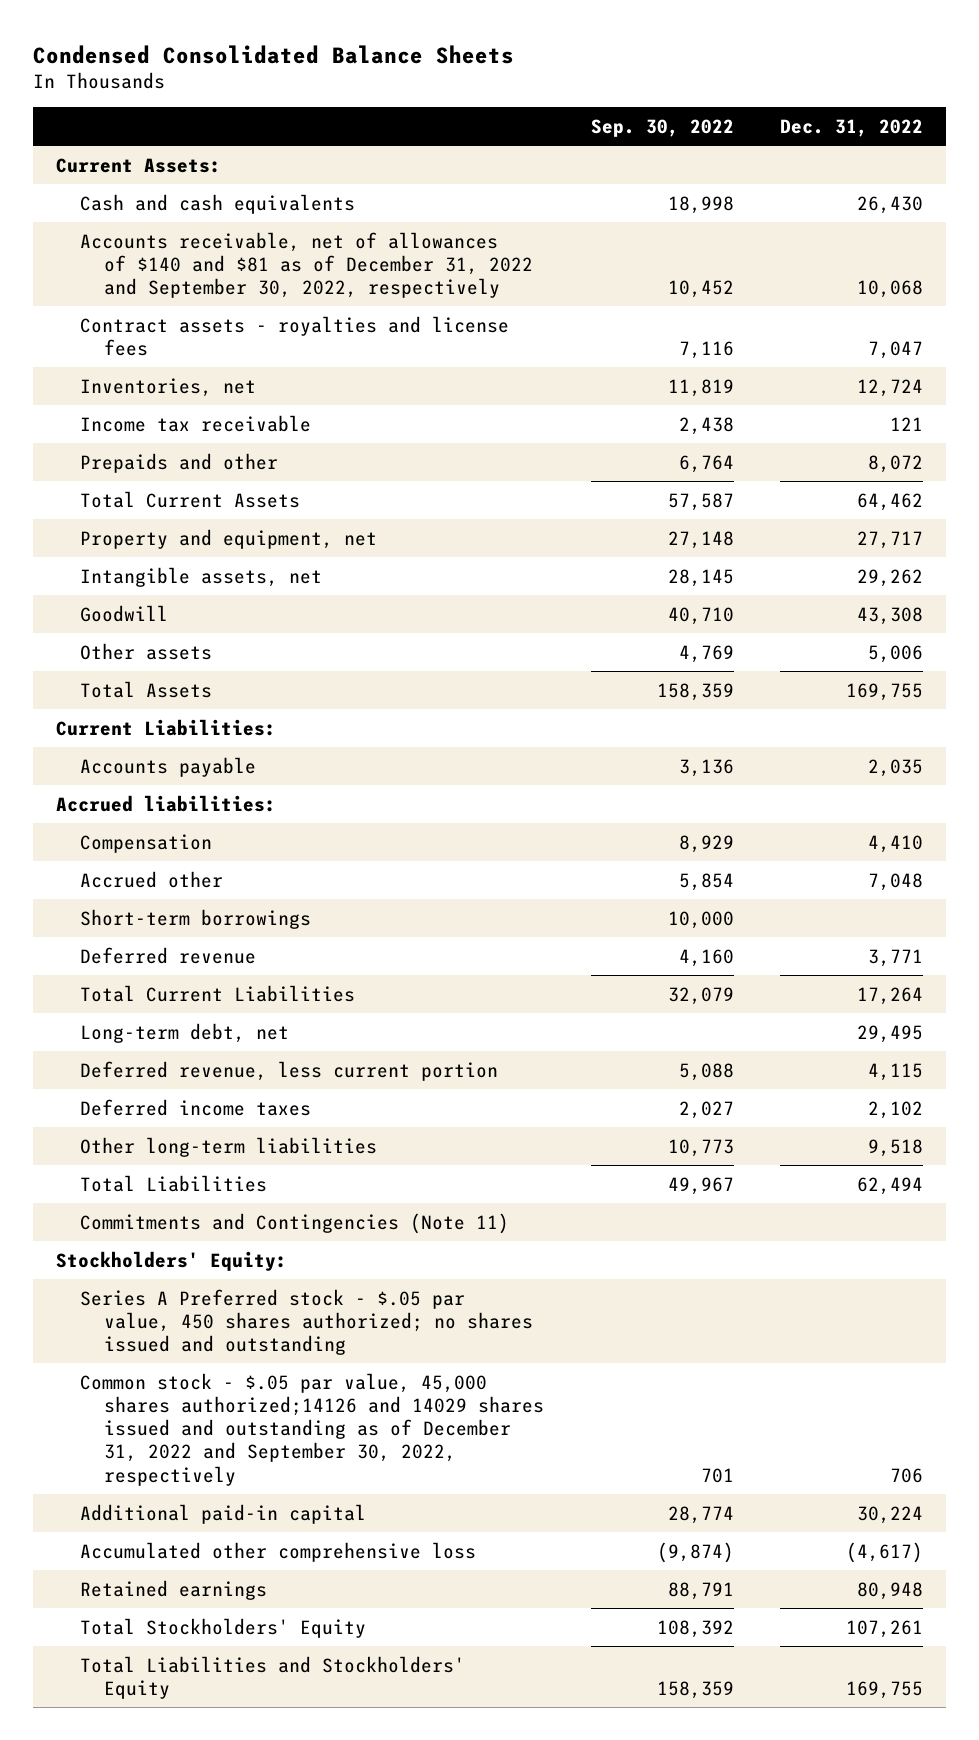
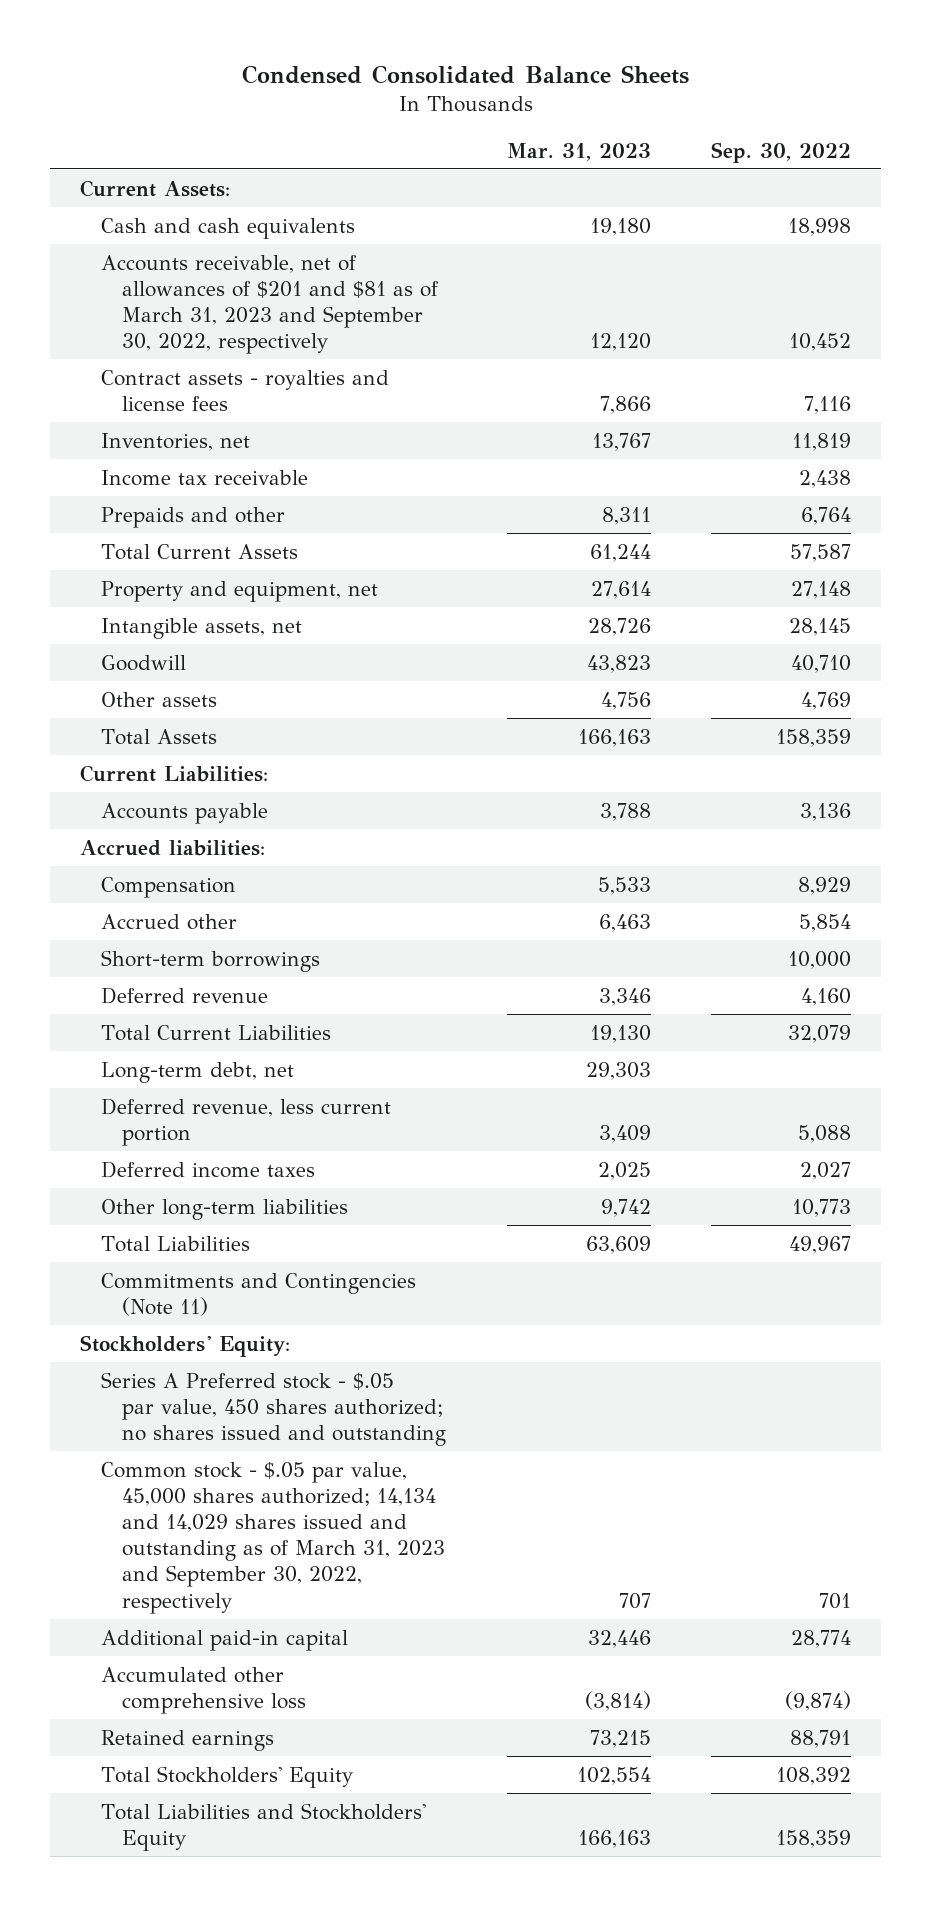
[780,119,924,138] Dec. 31, 2022 -> none
none -> [506,142,651,161] Mar. 31, 2023
[80,231,534,299] Accounts receivable, net of allowances of $140 and $81 as of December 31, 2022 and September 30, 2022, respectively -> [101,254,440,355] Accounts receivable, net of allowances of $201 and $81 as of March 31, 2023 and September 30, 2022, respectively
[80,1372,545,1486] Common stock - $.05 par value, 45,000 shares authorized;14126 and 14029 shares issued and outstanding as of December 31, 2022 and September 30, 2022, respectively -> [101,1461,446,1614] Common stock - $.05 par value, 45,000 shares authorized; 14,134 and 14,029 shares issued and outstanding as of March 31, 2023 and September 30, 2022, respectively

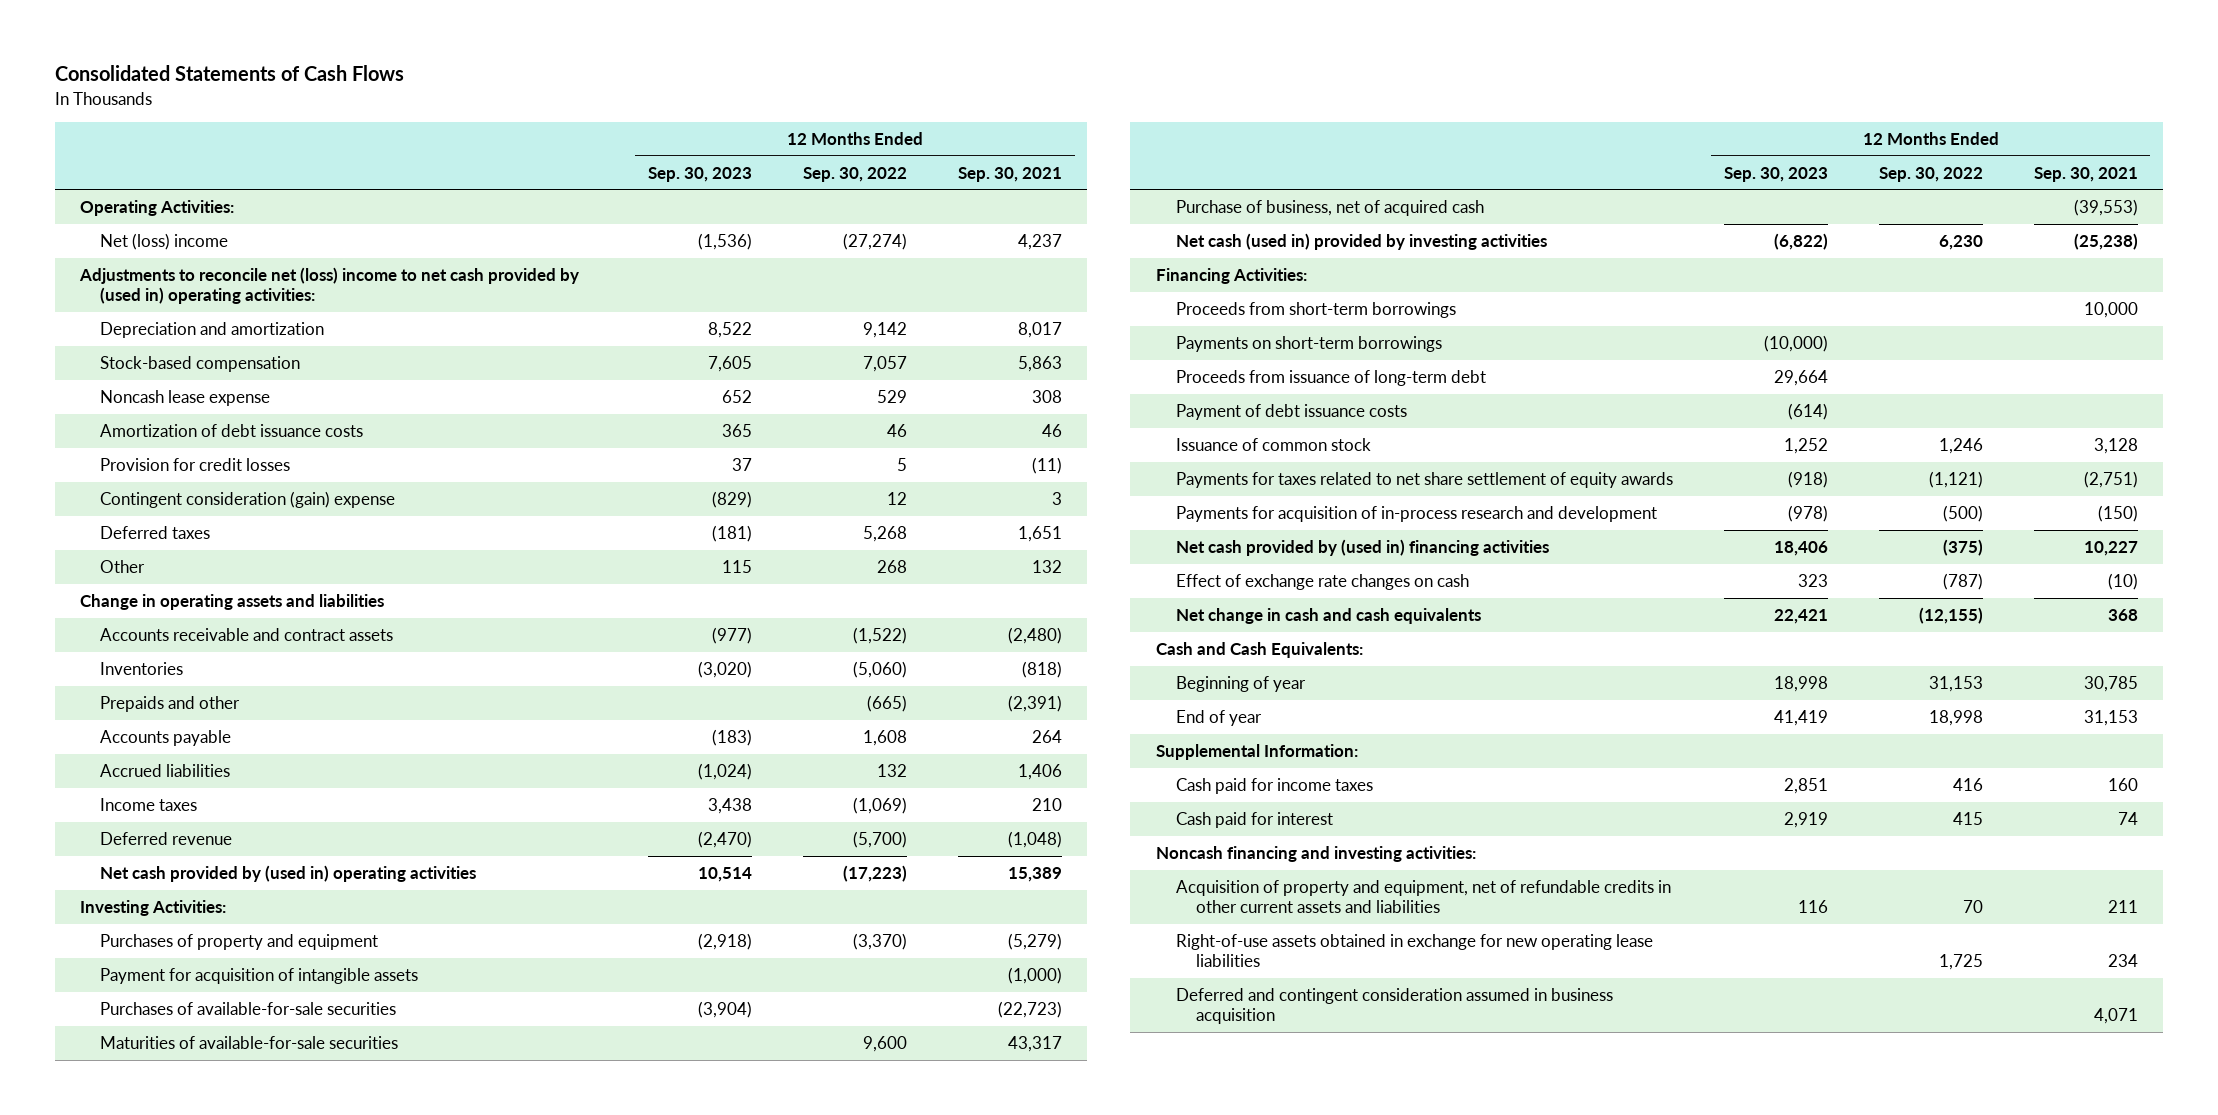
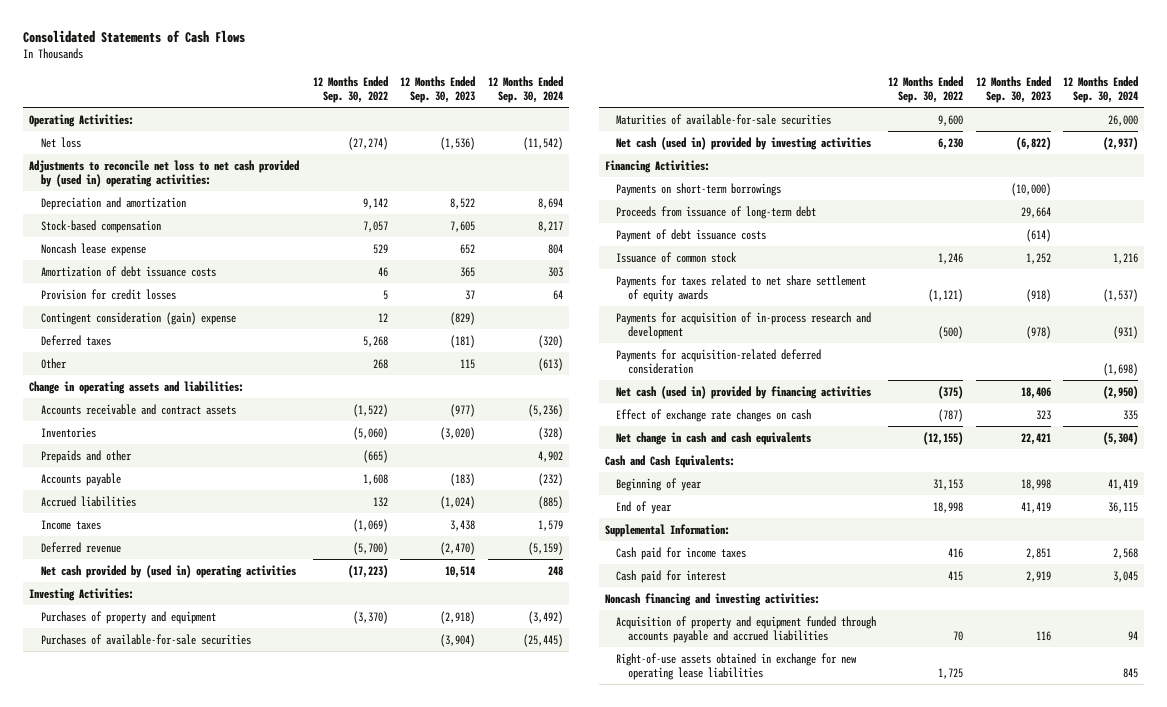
[957,166,1062,182] Sep. 30, 2021 -> none
none -> [487,76,563,103] 12 Months Ended Sep. 30, 2024
[100,233,229,251] Net (loss) income -> [40,136,81,148] Net loss
[79,267,580,305] Adjustments to reconcile net (loss) income to net cash provided by (used in) operating activities: -> [29,159,300,187] Adjustments to reconcile net loss to net cash provided by (used in) operating activities:
[80,594,385,611] Change in operating assets and liabilities -> [29,380,245,394] Change in operating assets and liabilities:
[100,968,419,985] Payment for acquisition of intangible assets -> none
[1175,200,1484,217] Purchase of business, net of acquired cash -> none
[1175,302,1456,319] Proceeds from short-term borrowings -> none
none -> [616,348,822,374] Payments for acquisition-related deferred consideration
[1175,539,1549,557] Net cash provided by (used in) financing activities -> [616,385,872,399] Net cash (used in) provided by financing activities
[1175,880,1671,914] Acquisition of property and equipment, net of refundable credits in other current assets and liabilities -> [616,615,877,643] Acquisition of property and equipment funded through accounts payable and accrued liabilities
[1175,988,1613,1025] Deferred and contingent consideration assumed in business acquisition -> none

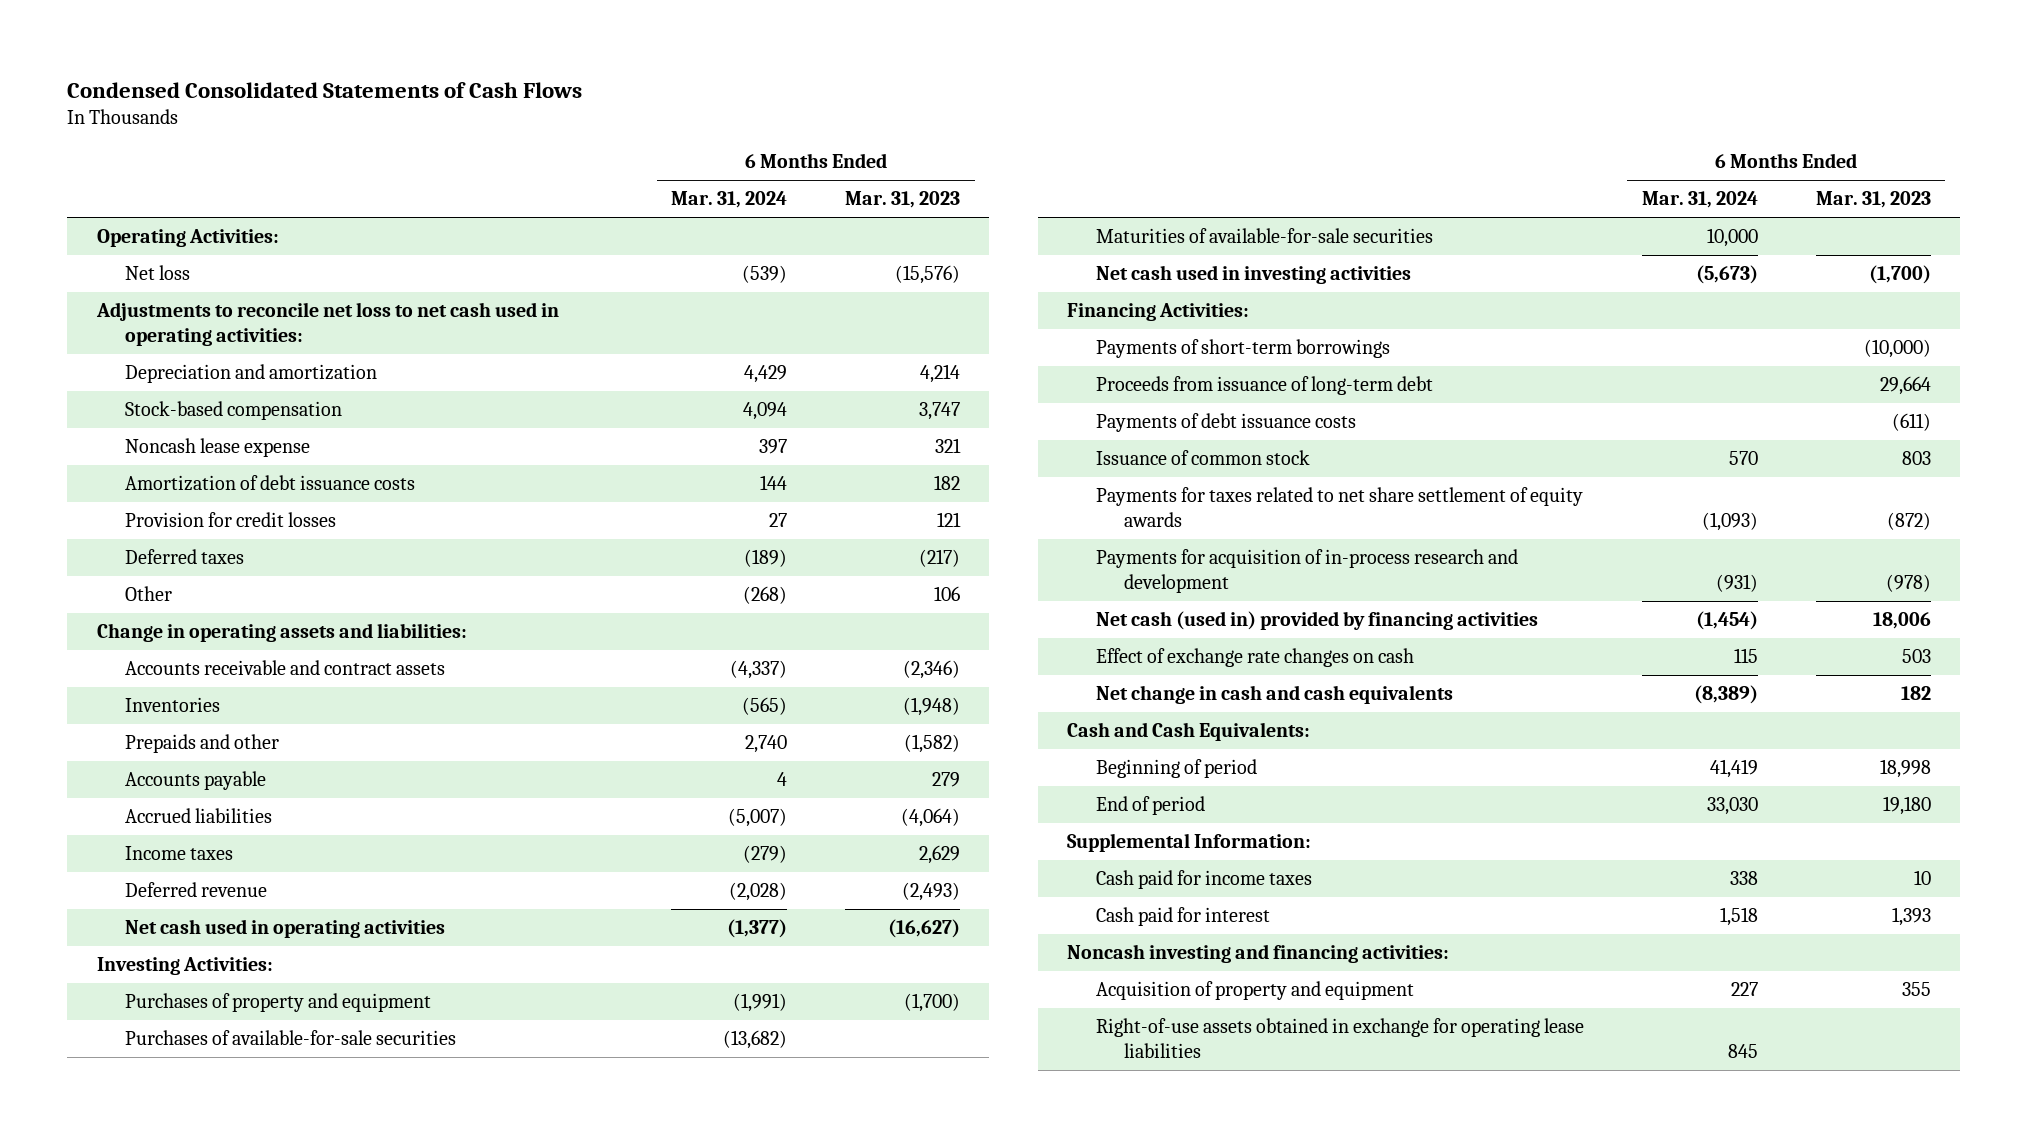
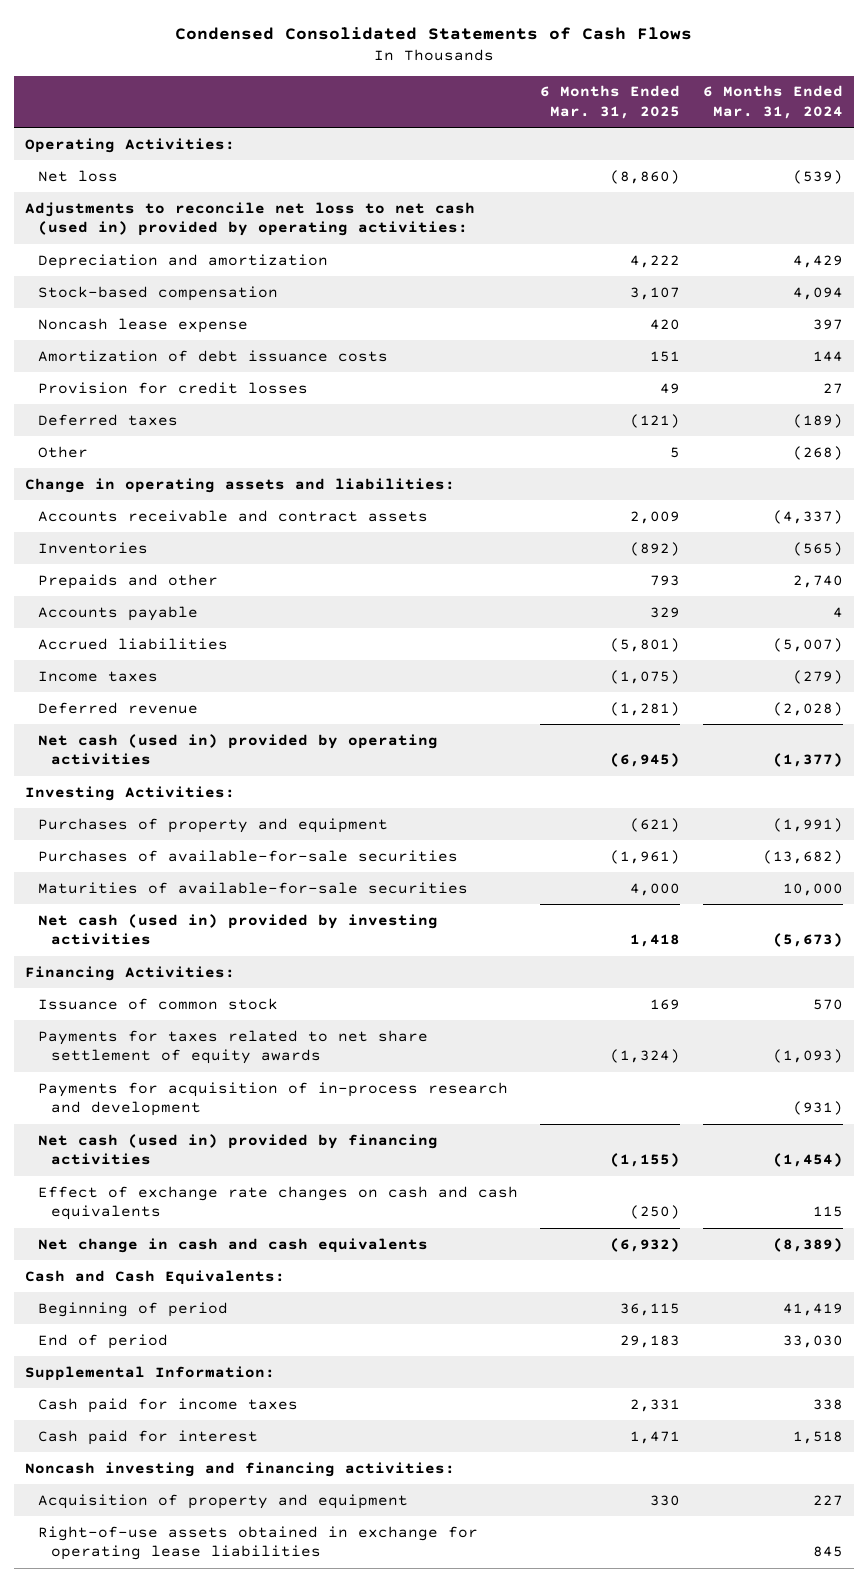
[845,191,961,209] Mar. 31, 2023 -> none
none -> [540,85,681,120] 6 Months Ended Mar. 31, 2025
[95,302,559,347] Adjustments to reconcile net loss to net cash used in operating activities: -> [25,201,476,237] Adjustments to reconcile net loss to net cash (used in) provided by operating activities:
[125,919,446,939] Net cash used in operating activities -> [37,733,438,766] Net cash (used in) provided by operating activities
[1095,265,1411,285] Net cash used in investing activities -> [37,913,438,946] Net cash (used in) provided by investing activities
[1095,339,1390,359] Payments of short-term borrowings -> none
[1095,376,1433,396] Proceeds from issuance of long-term debt -> none
[1095,413,1356,433] Payments of debt issuance costs -> none
[1095,648,1414,668] Effect of exchange rate changes on cash -> [37,1185,518,1221] Effect of exchange rate changes on cash and cash equivalents

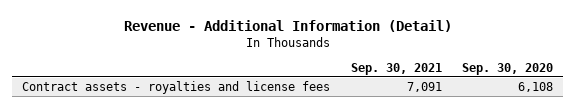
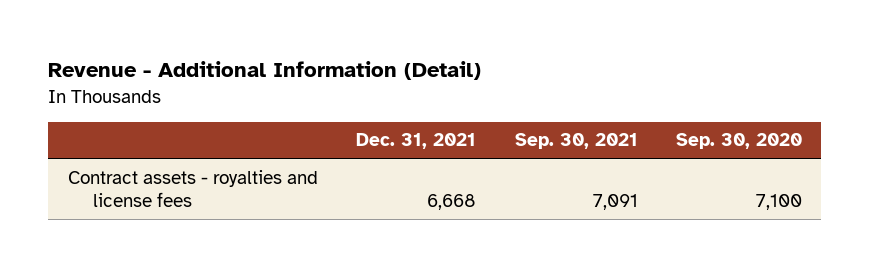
none -> [356,133,477,150] Dec. 31, 2021
[517,82,553,93] 6,108 -> [756,194,803,211] 7,100

